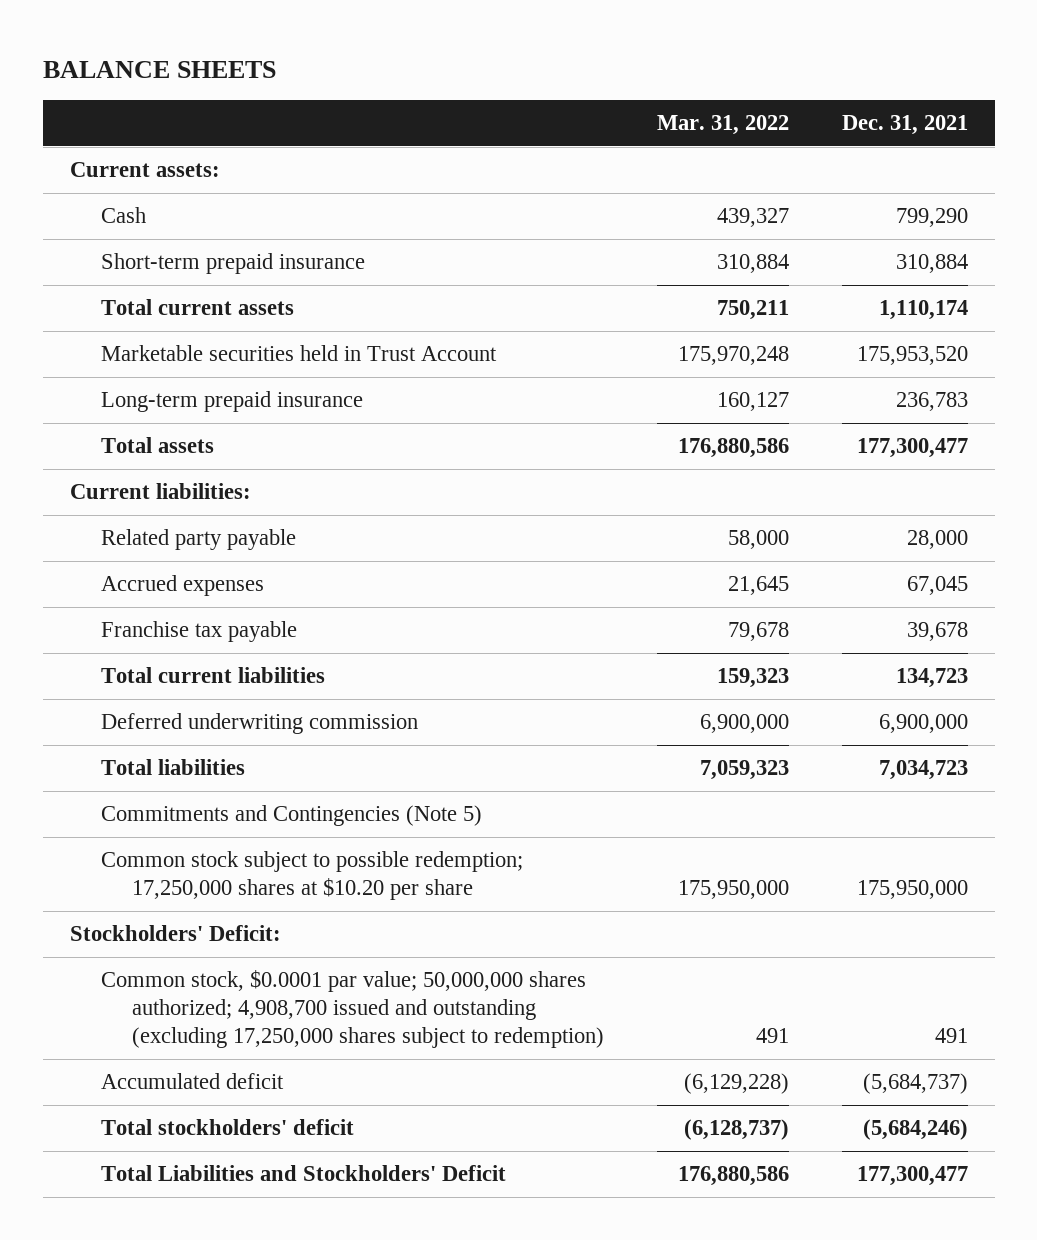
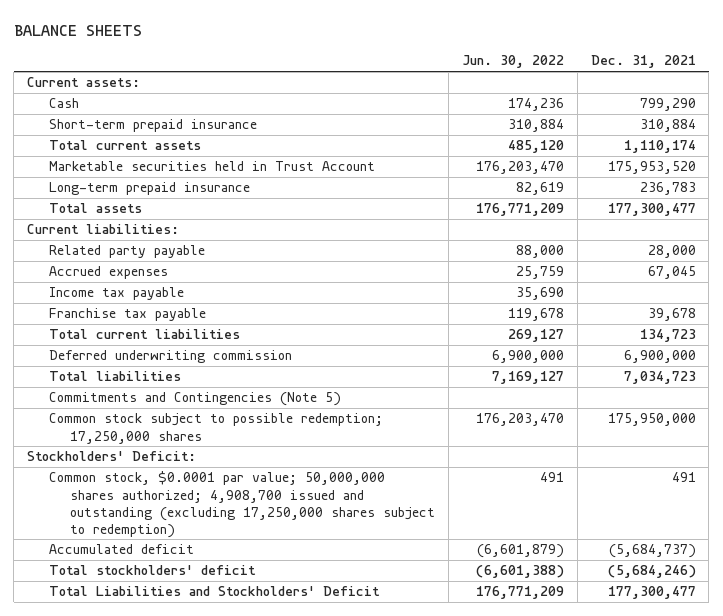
[656,115,789,136] Mar. 31, 2022 -> none
none -> [461,55,564,69] Jun. 30, 2022
none -> [48,287,184,301] Income tax payable
[100,851,523,901] Common stock subject to possible redemption; 17,250,000 shares at $10.20 per share -> [48,413,383,444] Common stock subject to possible redemption; 17,250,000 shares

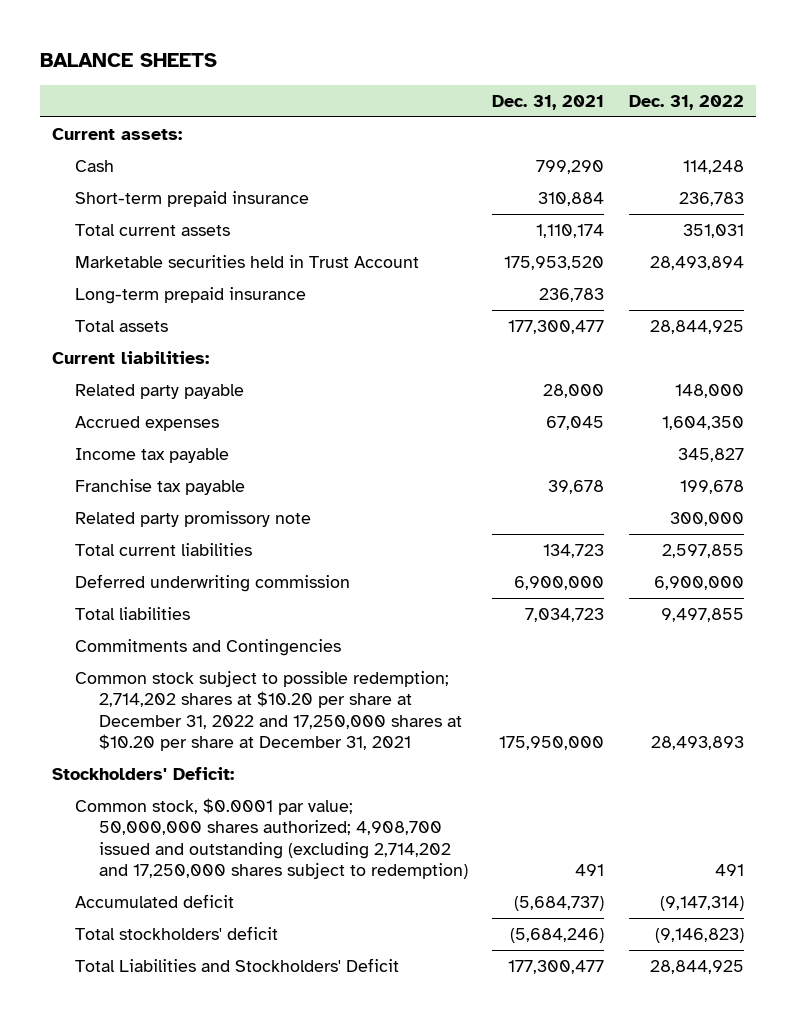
[461,55,564,69] Jun. 30, 2022 -> none
none -> [628,95,744,111] Dec. 31, 2022
none -> [75,510,312,527] Related party promissory note
[48,392,341,407] Commitments and Contingencies (Note 5) -> [75,638,342,656] Commitments and Contingencies
[48,413,383,444] Common stock subject to possible redemption; 17,250,000 shares -> [75,670,463,751] Common stock subject to possible redemption; 2,714,202 shares at $10.20 per share at December 31, 2022 and 17,250,000 shares at $10.20 per share at December 31, 2021
[48,471,436,538] Common stock, $0.0001 par value; 50,000,000 shares authorized; 4,908,700 issued and outstanding (excluding 17,250,000 shares subject to redemption) -> [75,797,469,879] Common stock, $0.0001 par value; 50,000,000 shares authorized; 4,908,700 issued and outstanding (excluding 2,714,202 and 17,250,000 shares subject to redemption)

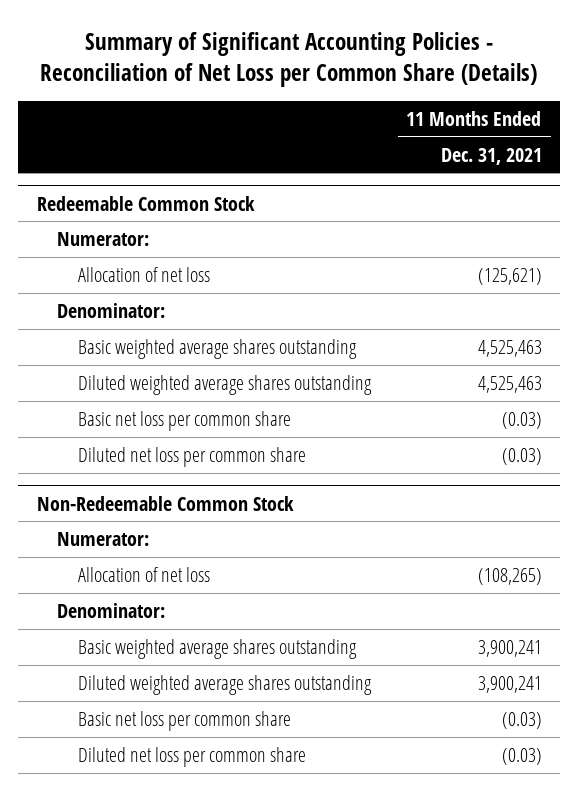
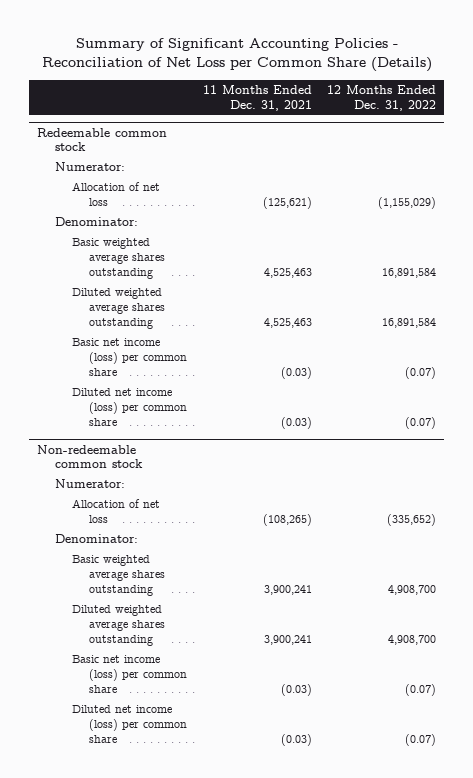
none -> [327,84,437,111] 12 Months Ended Dec. 31, 2022
[36,195,255,211] Redeemable Common Stock -> [37,127,168,152] Redeemable common stock
[77,410,291,431] Basic net loss per common share -> [71,338,188,376] Basic net income (loss) per common share
[77,446,306,467] Diluted net loss per common share -> [71,388,188,426] Diluted net income (loss) per common share
[36,495,294,511] Non-Redeemable Common Stock -> [37,444,143,469] Non-redeemable common stock
[77,710,291,731] Basic net loss per common share -> [71,655,188,693] Basic net income (loss) per common share
[77,746,306,767] Diluted net loss per common share -> [71,705,188,743] Diluted net income (loss) per common share

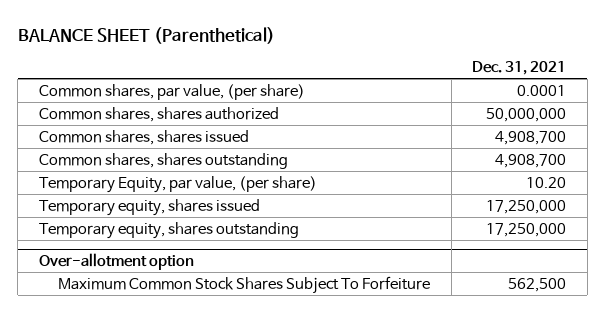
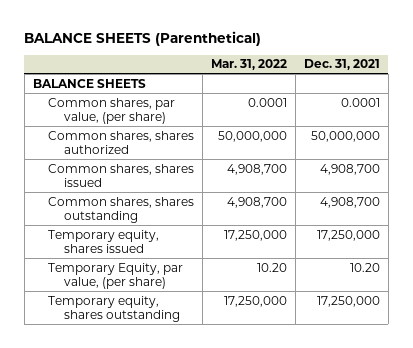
[17,26,275,44] BALANCE SHEET (Parenthetical) -> [24,30,262,46] BALANCE SHEETS (Parenthetical)
none -> [211,59,288,71] Mar. 31, 2022
none -> [32,78,146,88] BALANCE SHEETS
[38,175,317,193] Temporary Equity, par value, (per share) -> [48,262,184,290] Temporary Equity, par value, (per share)
[38,252,194,270] Over-allotment option -> none
[58,275,431,294] Maximum Common Stock Shares Subject To Forfeiture -> none

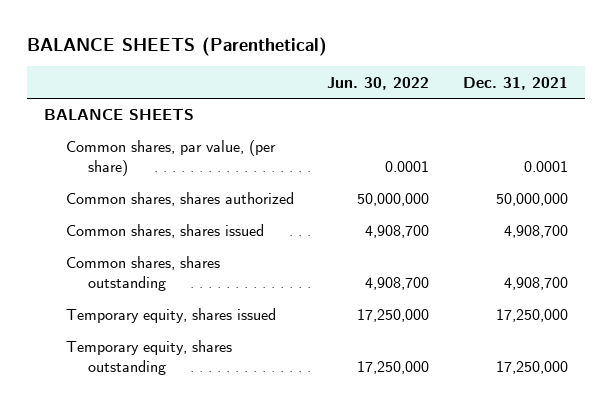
[211,59,288,71] Mar. 31, 2022 -> none
none -> [327,76,430,90] Jun. 30, 2022
[48,262,184,290] Temporary Equity, par value, (per share) -> none

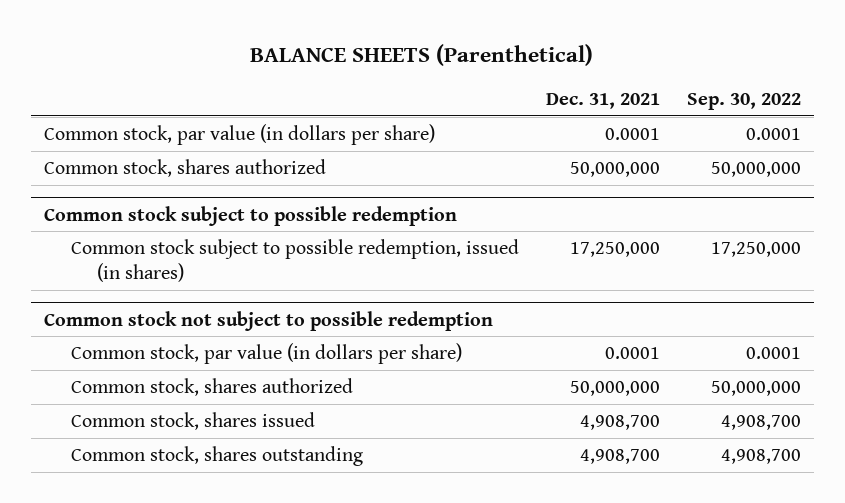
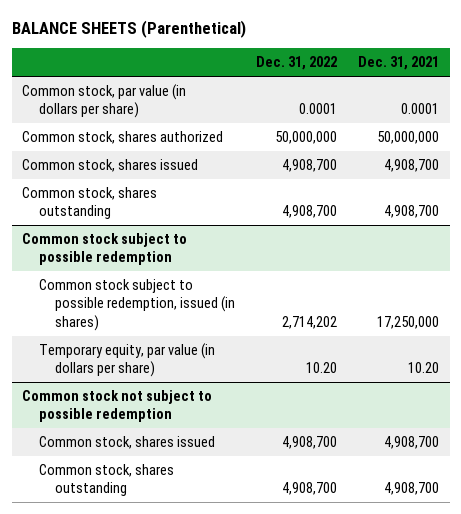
[686,93,801,111] Sep. 30, 2022 -> none
none -> [256,56,338,71] Dec. 31, 2022
none -> [22,159,199,173] Common stock, shares issued
none -> [22,187,158,220] Common stock, shares outstanding
none -> [38,343,215,378] Temporary equity, par value (in dollars per share)
[70,343,462,365] Common stock, par value (in dollars per share) -> none
[70,378,353,397] Common stock, shares authorized -> none

